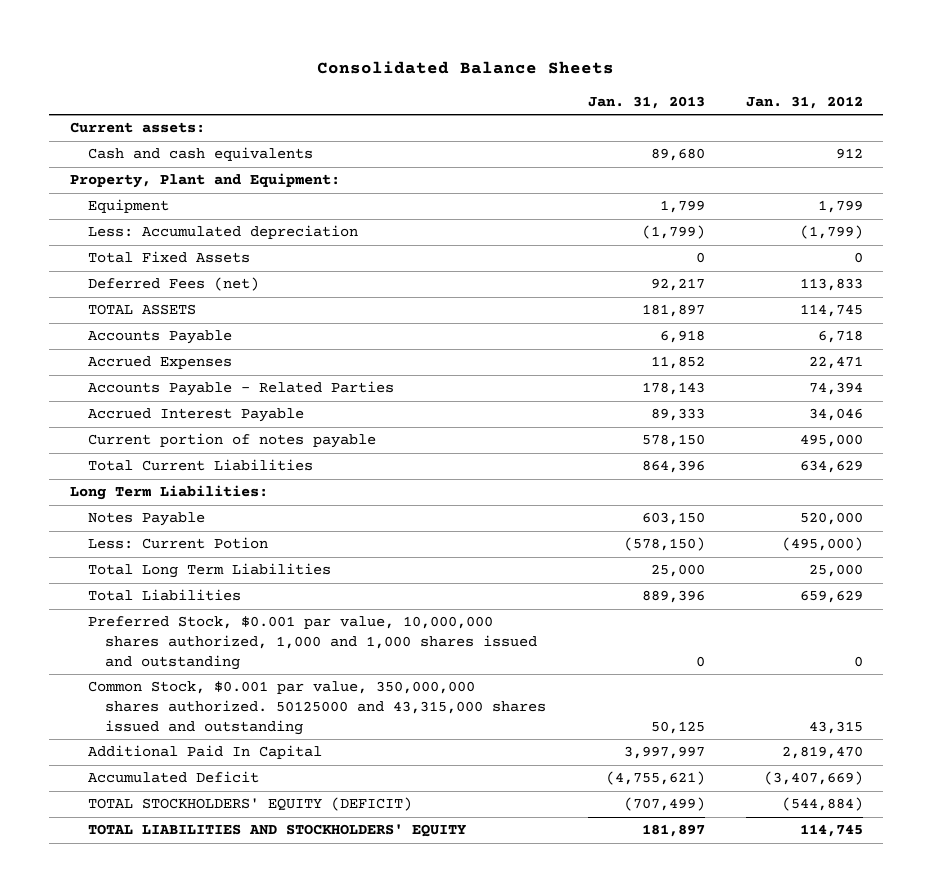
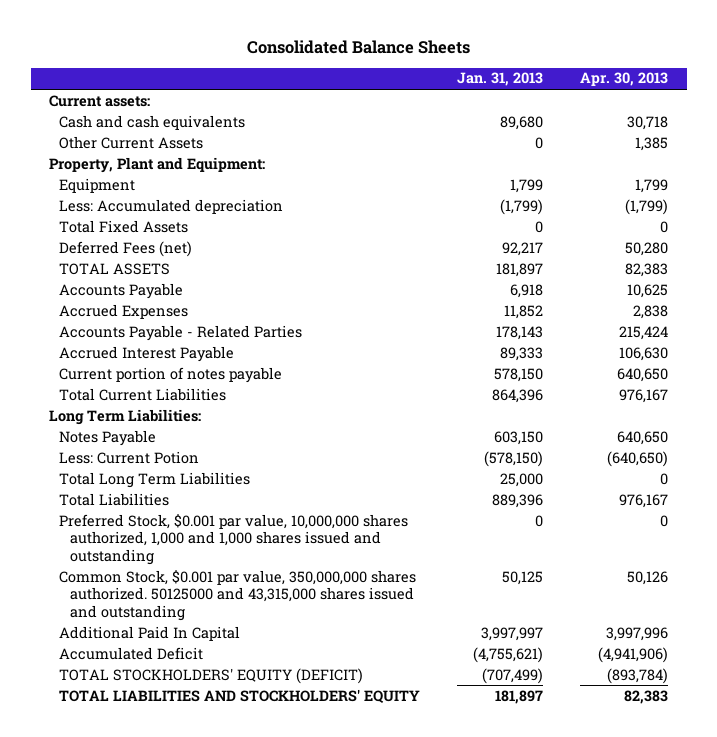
[745,95,863,109] Jan. 31, 2012 -> none
none -> [580,72,669,87] Apr. 30, 2013
none -> [59,135,204,149] Other Current Assets

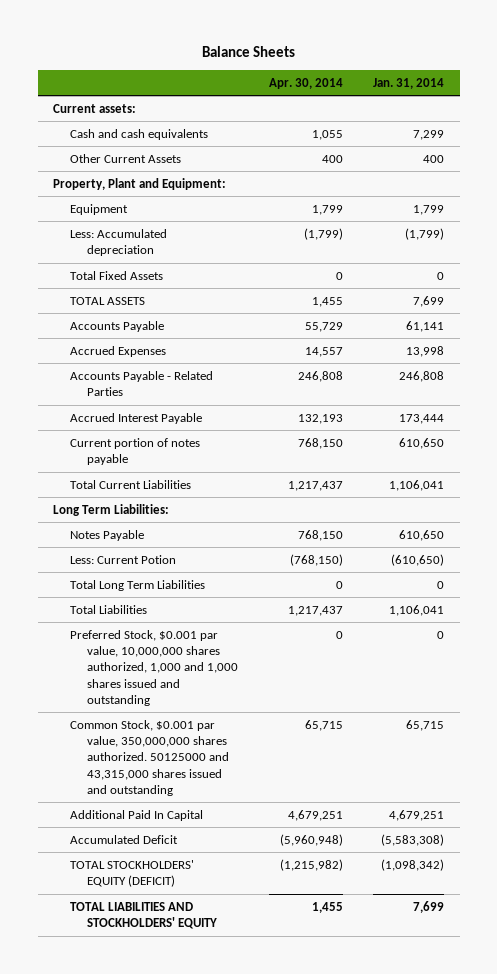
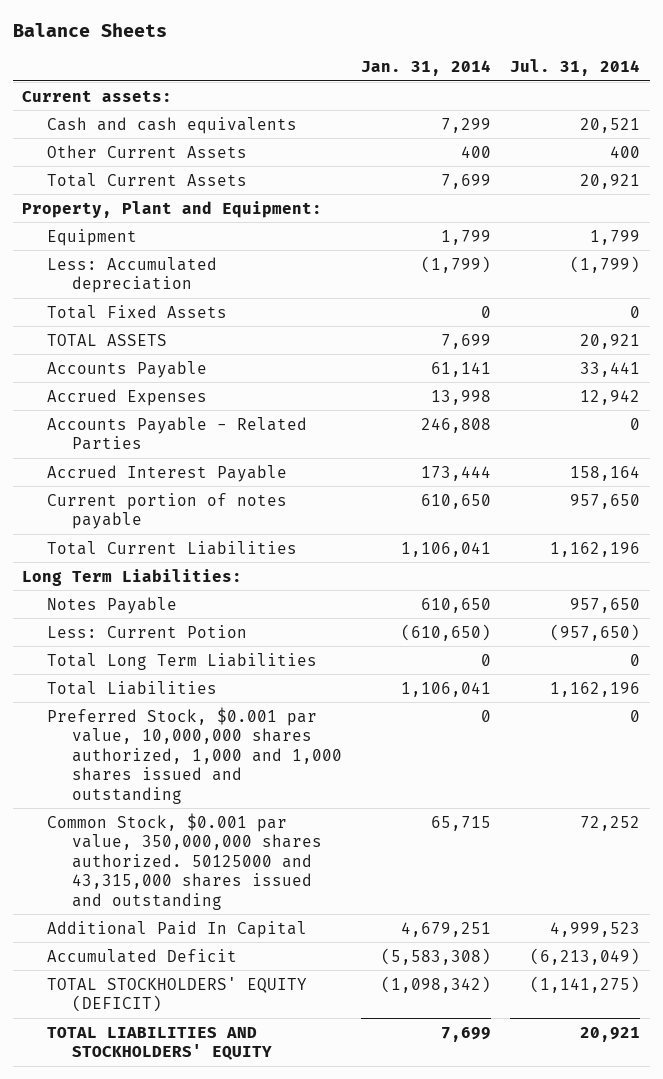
[268,77,343,89] Apr. 30, 2014 -> none
none -> [510,58,641,76] Jul. 31, 2014
none -> [47,172,248,187] Total Current Assets

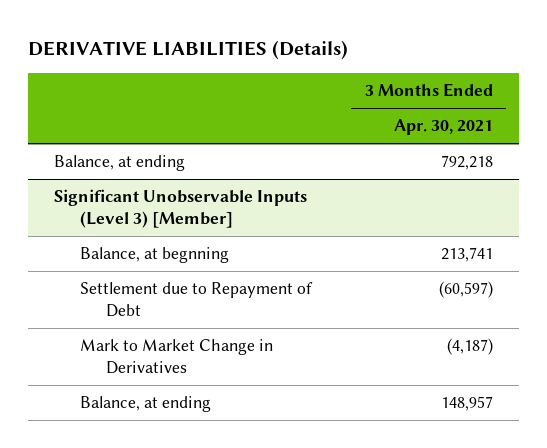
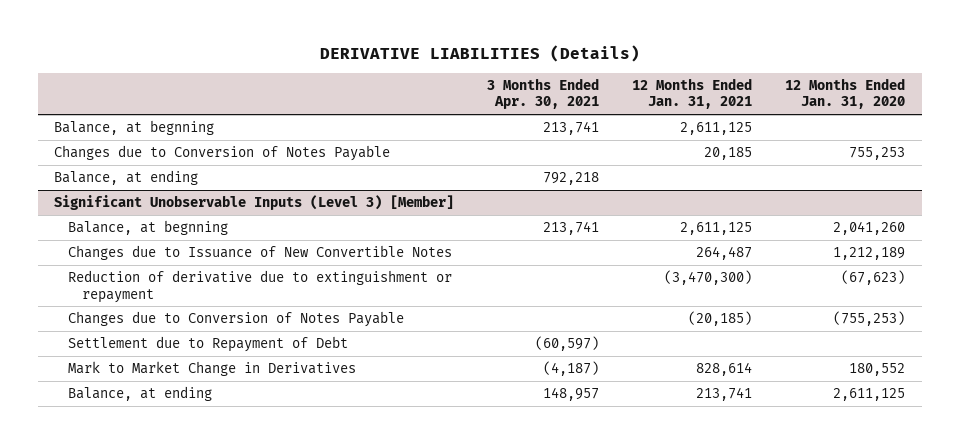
none -> [632,78,753,110] 12 Months Ended Jan. 31, 2021
none -> [785,78,906,110] 12 Months Ended Jan. 31, 2020
none -> [54,120,215,136] Balance, at begnning
none -> [54,145,391,162] Changes due to Conversion of Notes Payable
none -> [68,245,453,261] Changes due to Issuance of New Convertible Notes
none -> [68,270,453,303] Reduction of derivative due to extinguishment or repayment
none -> [68,311,405,328] Changes due to Conversion of Notes Payable

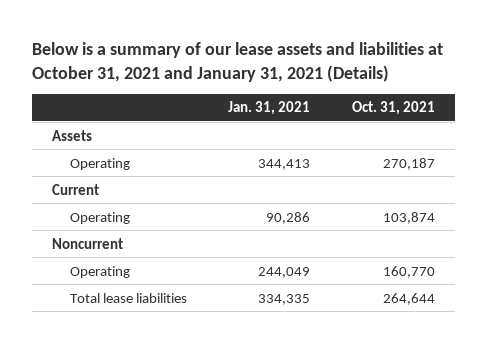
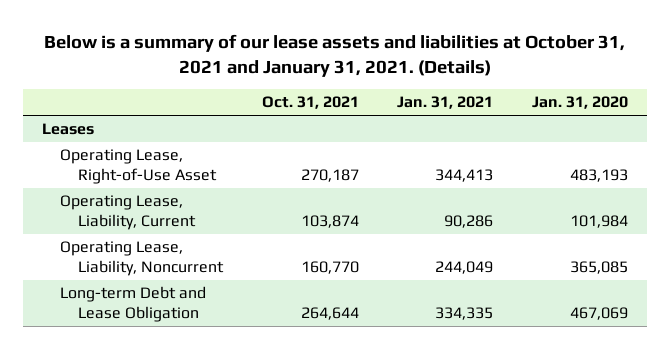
[31,42,443,82] Below is a summary of our lease assets and liabilities at October 31, 2021 and January 31, 2021 (Details) -> [44,33,626,77] Below is a summary of our lease assets and liabilities at October 31, 2021 and January 31, 2021. (Details)
none -> [532,96,629,110] Jan. 31, 2020
[52,129,93,141] Assets -> none
[52,183,100,195] Current -> none
[52,237,124,249] Noncurrent -> none
none -> [42,123,95,136] Leases
[70,157,131,170] Operating -> [60,149,218,185] Operating Lease, Right-of-Use Asset
[70,211,131,224] Operating -> [60,195,197,231] Operating Lease, Liability, Current
[70,265,131,278] Operating -> [60,241,225,277] Operating Lease, Liability, Noncurrent
[70,292,188,303] Total lease liabilities -> [60,286,207,323] Long-term Debt and Lease Obligation

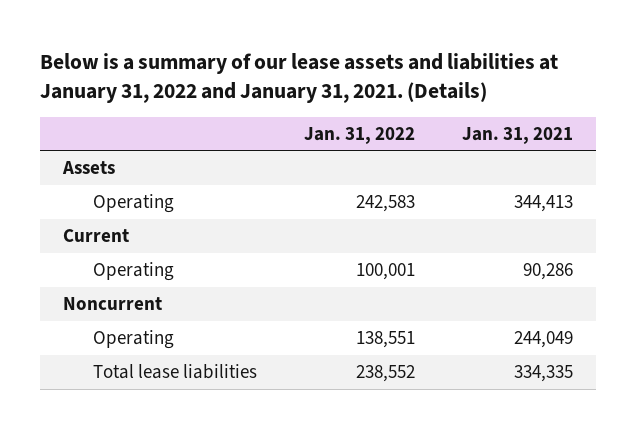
[44,33,626,77] Below is a summary of our lease assets and liabilities at October 31, 2021 and January 31, 2021. (Details) -> [39,52,558,104] Below is a summary of our lease assets and liabilities at January 31, 2022 and January 31, 2021. (Details)
[261,96,359,110] Oct. 31, 2021 -> none
[532,96,629,110] Jan. 31, 2020 -> none
none -> [303,126,415,144] Jan. 31, 2022
[42,123,95,136] Leases -> none
none -> [62,160,116,174] Assets
[60,149,218,185] Operating Lease, Right-of-Use Asset -> [92,193,174,213] Operating
none -> [63,228,130,242] Current
[60,195,197,231] Operating Lease, Liability, Current -> [92,261,174,281] Operating
none -> [63,296,163,310] Noncurrent
[60,241,225,277] Operating Lease, Liability, Noncurrent -> [92,329,174,349] Operating
[60,286,207,323] Long-term Debt and Lease Obligation -> [92,363,257,379] Total lease liabilities

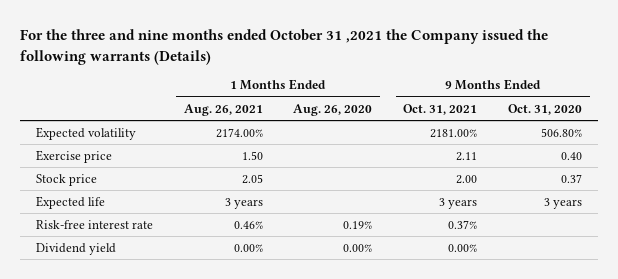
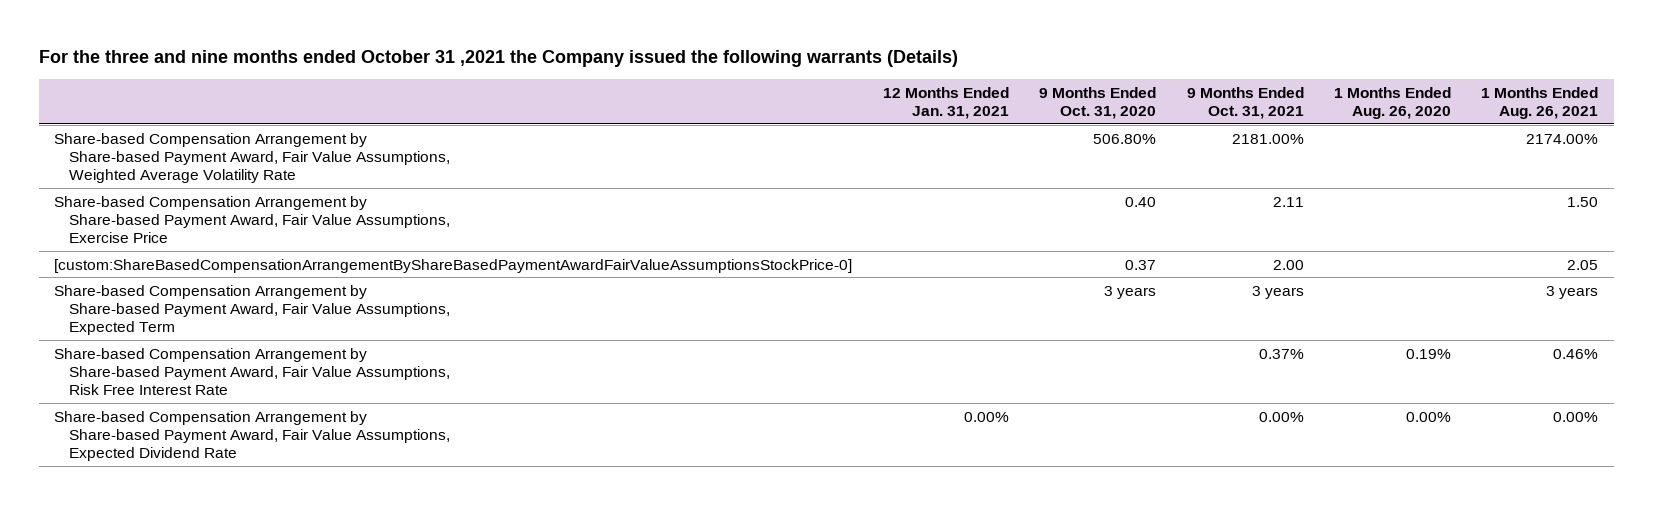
none -> [882,86,1009,119] 12 Months Ended Jan. 31, 2021
[35,126,136,140] Expected volatility -> [54,132,451,184] Share-based Compensation Arrangement by Share-based Payment Award, Fair Value Assumptions, Weighted Average Volatility Rate
[35,149,112,163] Exercise price -> [54,195,451,244] Share-based Compensation Arrangement by Share-based Payment Award, Fair Value Assumptions, Exercise Price
[35,173,97,186] Stock price -> [54,258,853,273] [custom:ShareBasedCompensationArrangementByShareBasedPaymentAwardFairValueAssumptionsStockPrice-0]
[35,195,105,209] Expected life -> [54,284,451,336] Share-based Compensation Arrangement by Share-based Payment Award, Fair Value Assumptions, Expected Term
[35,219,153,229] Risk-free interest rate -> [54,347,451,396] Share-based Compensation Arrangement by Share-based Payment Award, Fair Value Assumptions, Risk Free Interest Rate
[35,242,116,255] Dividend yield -> [54,410,451,462] Share-based Compensation Arrangement by Share-based Payment Award, Fair Value Assumptions, Expected Dividend Rate

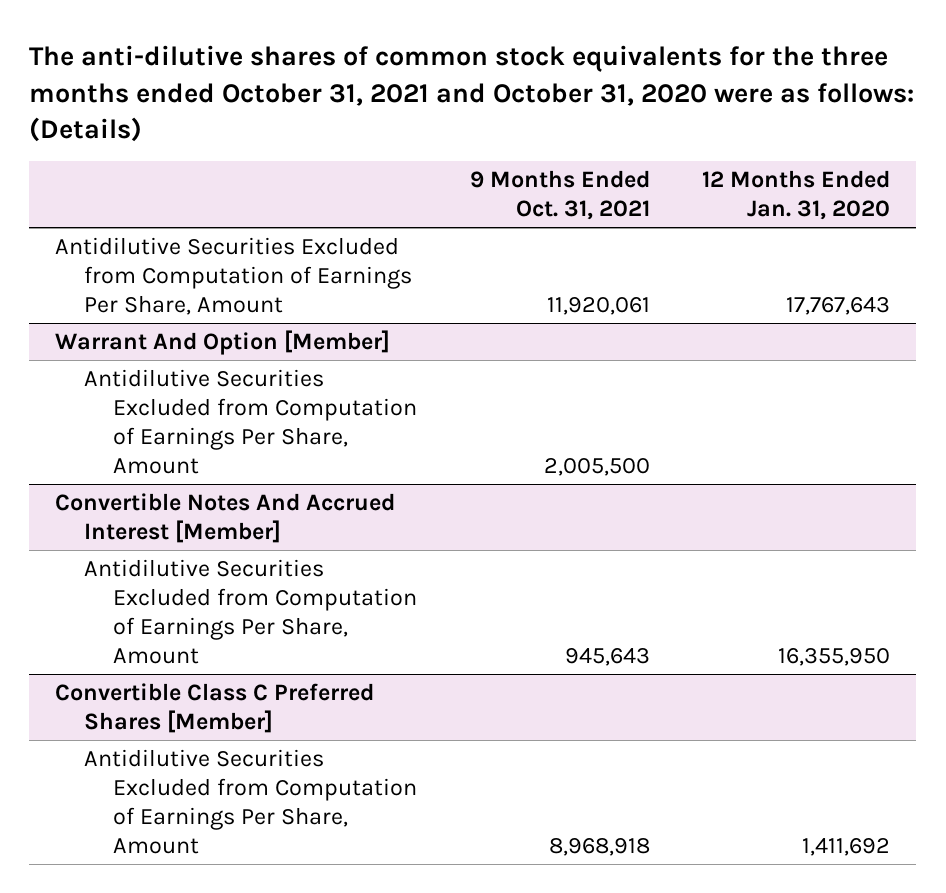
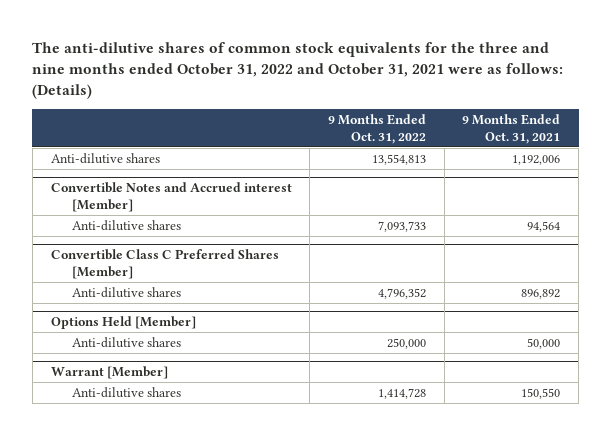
[29,45,915,142] The anti-dilutive shares of common stock equivalents for the three months ended October 31, 2021 and October 31, 2020 were as follows: (Details) -> [32,42,564,100] The anti-dilutive shares of common stock equivalents for the three and nine months ended October 31, 2022 and October 31, 2021 were as follows: (Details)
[702,170,891,221] 12 Months Ended Jan. 31, 2020 -> none
none -> [327,113,426,144] 9 Months Ended Oct. 31, 2022
[55,236,413,315] Antidilutive Securities Excluded from Computation of Earnings Per Share, Amount -> none
[55,329,391,355] Warrant And Option [Member] -> none
[84,368,418,474] Antidilutive Securities Excluded from Computation of Earnings Per Share, Amount -> none
[84,558,418,664] Antidilutive Securities Excluded from Computation of Earnings Per Share, Amount -> none
none -> [50,152,160,164] Anti-dilutive shares
[55,492,396,543] Convertible Notes And Accrued Interest [Member] -> [50,182,292,213] Convertible Notes and Accrued interest [Member]
none -> [72,219,182,231] Anti-dilutive shares
[84,748,418,854] Antidilutive Securities Excluded from Computation of Earnings Per Share, Amount -> none
none -> [72,286,182,298] Anti-dilutive shares
none -> [50,316,196,330] Options Held [Member]
none -> [72,336,182,348] Anti-dilutive shares
none -> [50,366,168,380] Warrant [Member]
none -> [72,386,182,398] Anti-dilutive shares

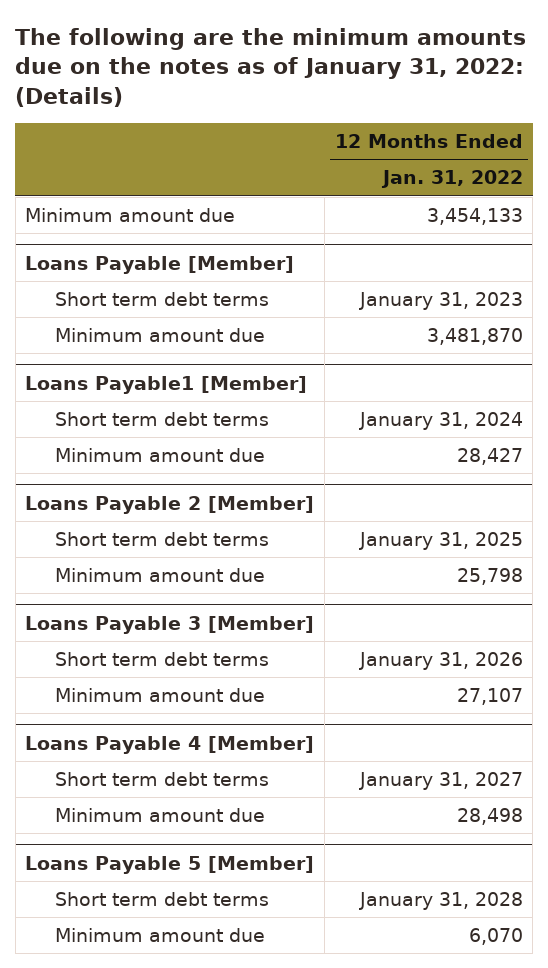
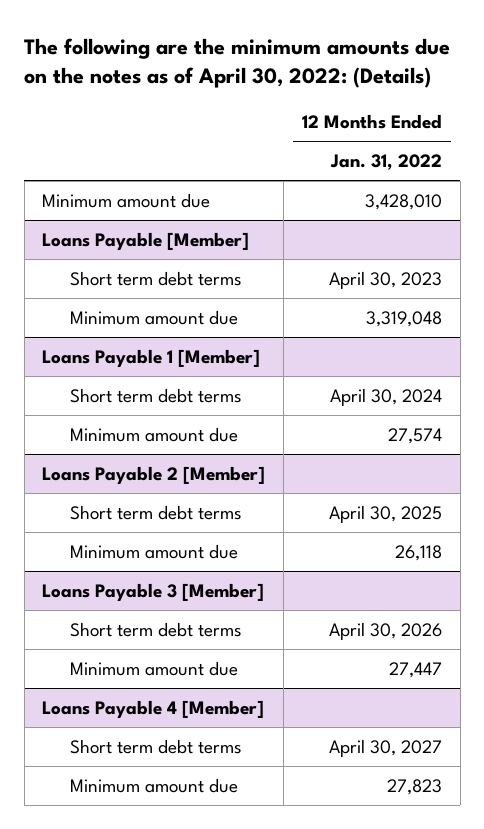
[15,27,527,107] The following are the minimum amounts due on the notes as of January 31, 2022: (Details) -> [24,37,451,89] The following are the minimum amounts due on the notes as of April 30, 2022: (Details)
[426,208,523,226] 3,454,133 -> [365,193,443,210] 3,428,010
[358,292,523,311] January 31, 2023 -> [329,270,443,289] April 30, 2023
[426,328,523,346] 3,481,870 -> [366,310,443,327] 3,319,048
[25,375,308,394] Loans Payable1 [Member] -> [42,348,261,367] Loans Payable 1 [Member]
[358,412,523,431] January 31, 2024 -> [330,387,443,406] April 30, 2024
[456,448,523,466] 28,427 -> [388,427,443,444] 27,574
[358,532,523,551] January 31, 2025 -> [329,504,443,523] April 30, 2025
[456,568,523,586] 25,798 -> [395,544,443,561] 26,118
[358,652,523,671] January 31, 2026 -> [329,621,443,640] April 30, 2026
[456,688,523,706] 27,107 -> [389,661,443,678] 27,447
[25,855,315,874] Loans Payable 5 [Member] -> none
[54,892,269,907] Short term debt terms -> none
[54,928,265,943] Minimum amount due -> none
[358,772,523,791] January 31, 2027 -> [329,738,443,757] April 30, 2027
[456,808,523,826] 28,498 -> [387,778,443,795] 27,823

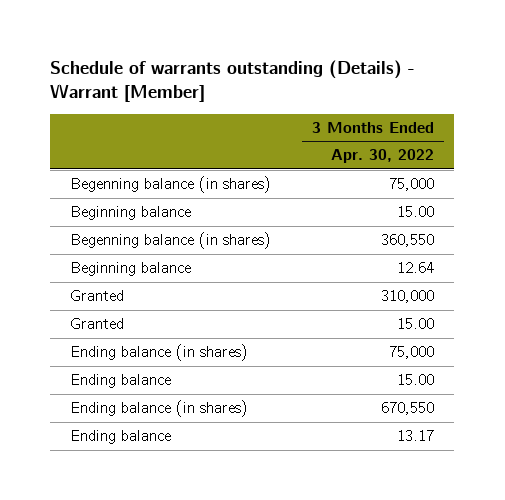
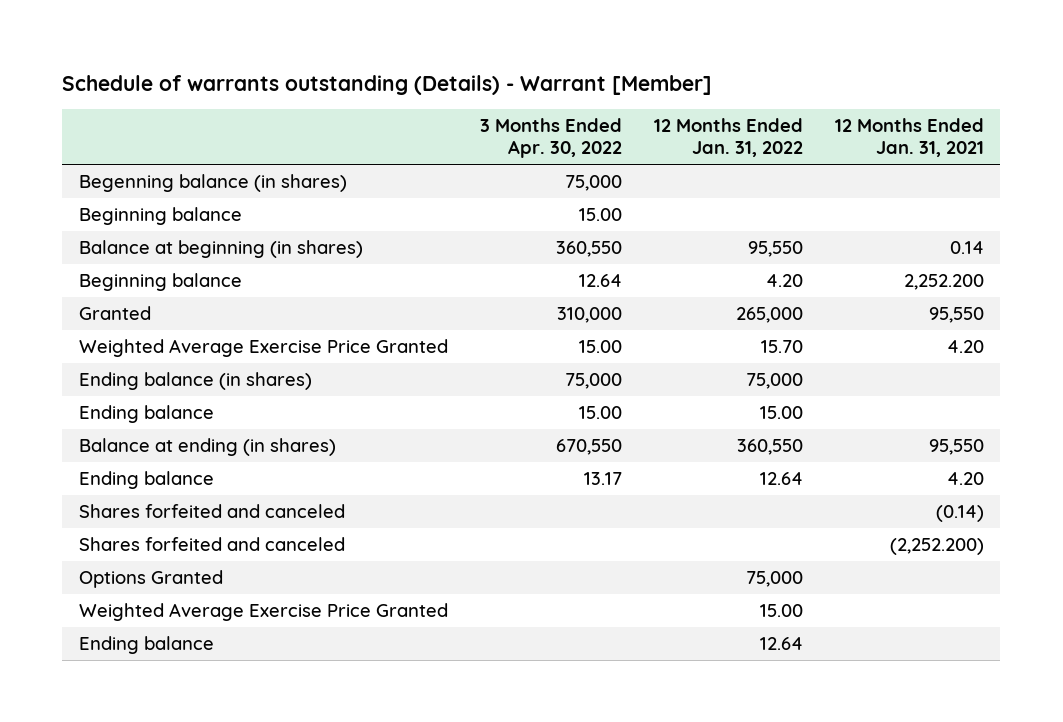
none -> [653,118,803,158] 12 Months Ended Jan. 31, 2022
none -> [835,118,985,158] 12 Months Ended Jan. 31, 2021
[70,232,272,250] Begenning balance (in shares) -> [78,240,363,259] Balance at beginning (in shares)
[70,318,125,330] Granted -> [78,339,448,358] Weighted Average Exercise Price Granted
[70,400,249,418] Ending balance (in shares) -> [78,438,336,457] Balance at ending (in shares)
none -> [78,504,345,519] Shares forfeited and canceled
none -> [78,537,345,552] Shares forfeited and canceled
none -> [78,570,223,589] Options Granted
none -> [78,603,448,622] Weighted Average Exercise Price Granted
none -> [78,636,214,655] Ending balance

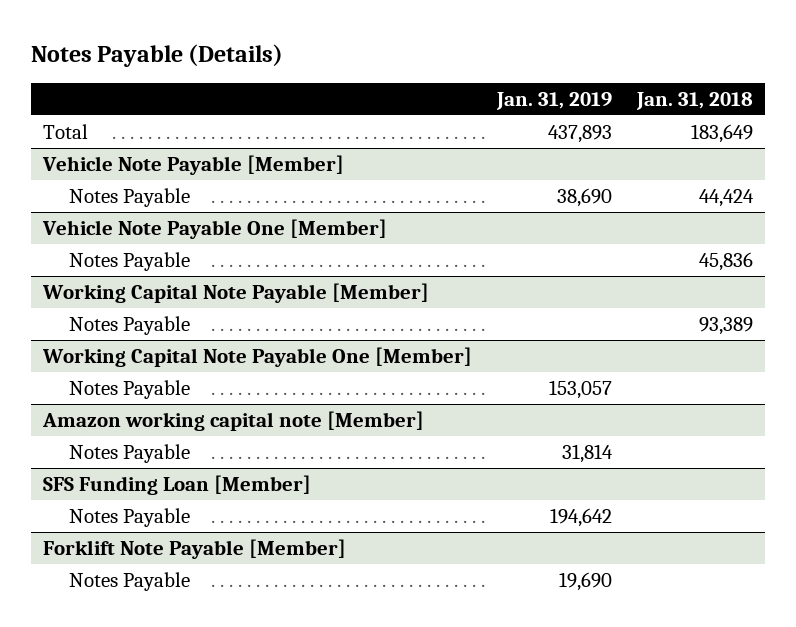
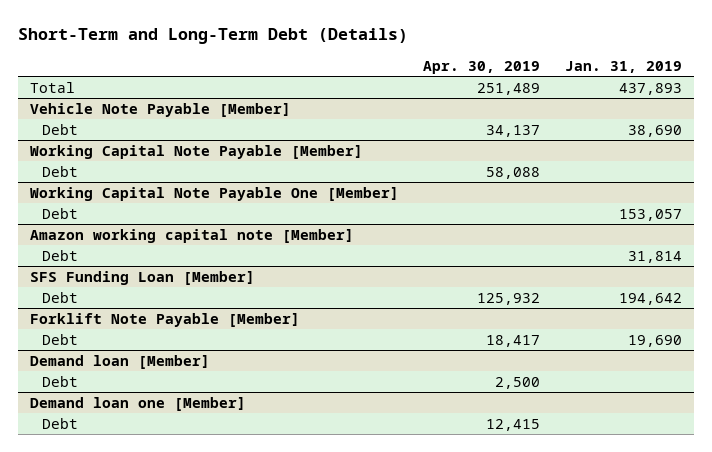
[30,44,283,68] Notes Payable (Details) -> [18,28,409,45] Short-Term and Long-Term Debt (Details)
[635,91,753,110] Jan. 31, 2018 -> none
none -> [423,60,541,74] Apr. 30, 2019
[42,219,388,240] Vehicle Note Payable One [Member] -> none
[69,252,191,272] Notes Payable -> none
[69,188,191,208] Notes Payable -> [42,123,79,135] Debt
[69,316,191,336] Notes Payable -> [42,165,79,177] Debt
[69,380,191,400] Notes Payable -> [42,207,79,219] Debt
[69,444,191,464] Notes Payable -> [42,249,79,261] Debt
[69,508,191,528] Notes Payable -> [42,291,79,303] Debt
[69,572,191,592] Notes Payable -> [42,333,79,345] Debt
none -> [30,354,211,369] Demand loan [Member]
none -> [42,375,79,387] Debt
none -> [30,396,247,411] Demand loan one [Member]
none -> [42,417,79,429] Debt

